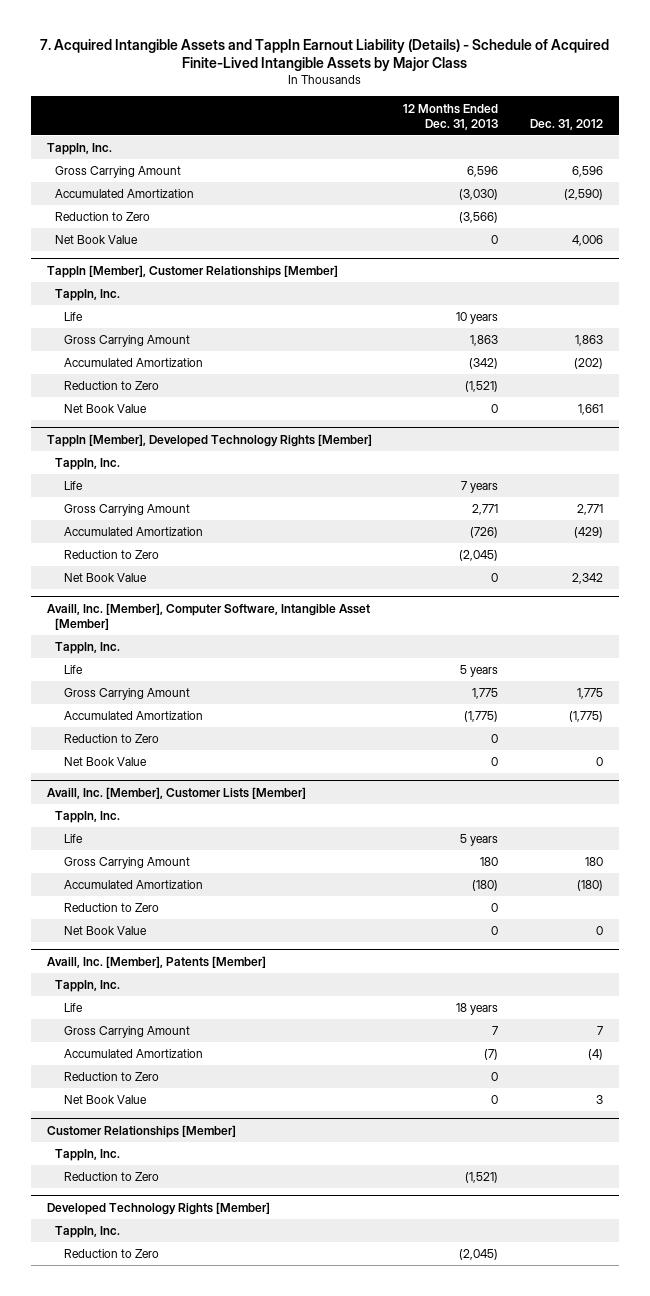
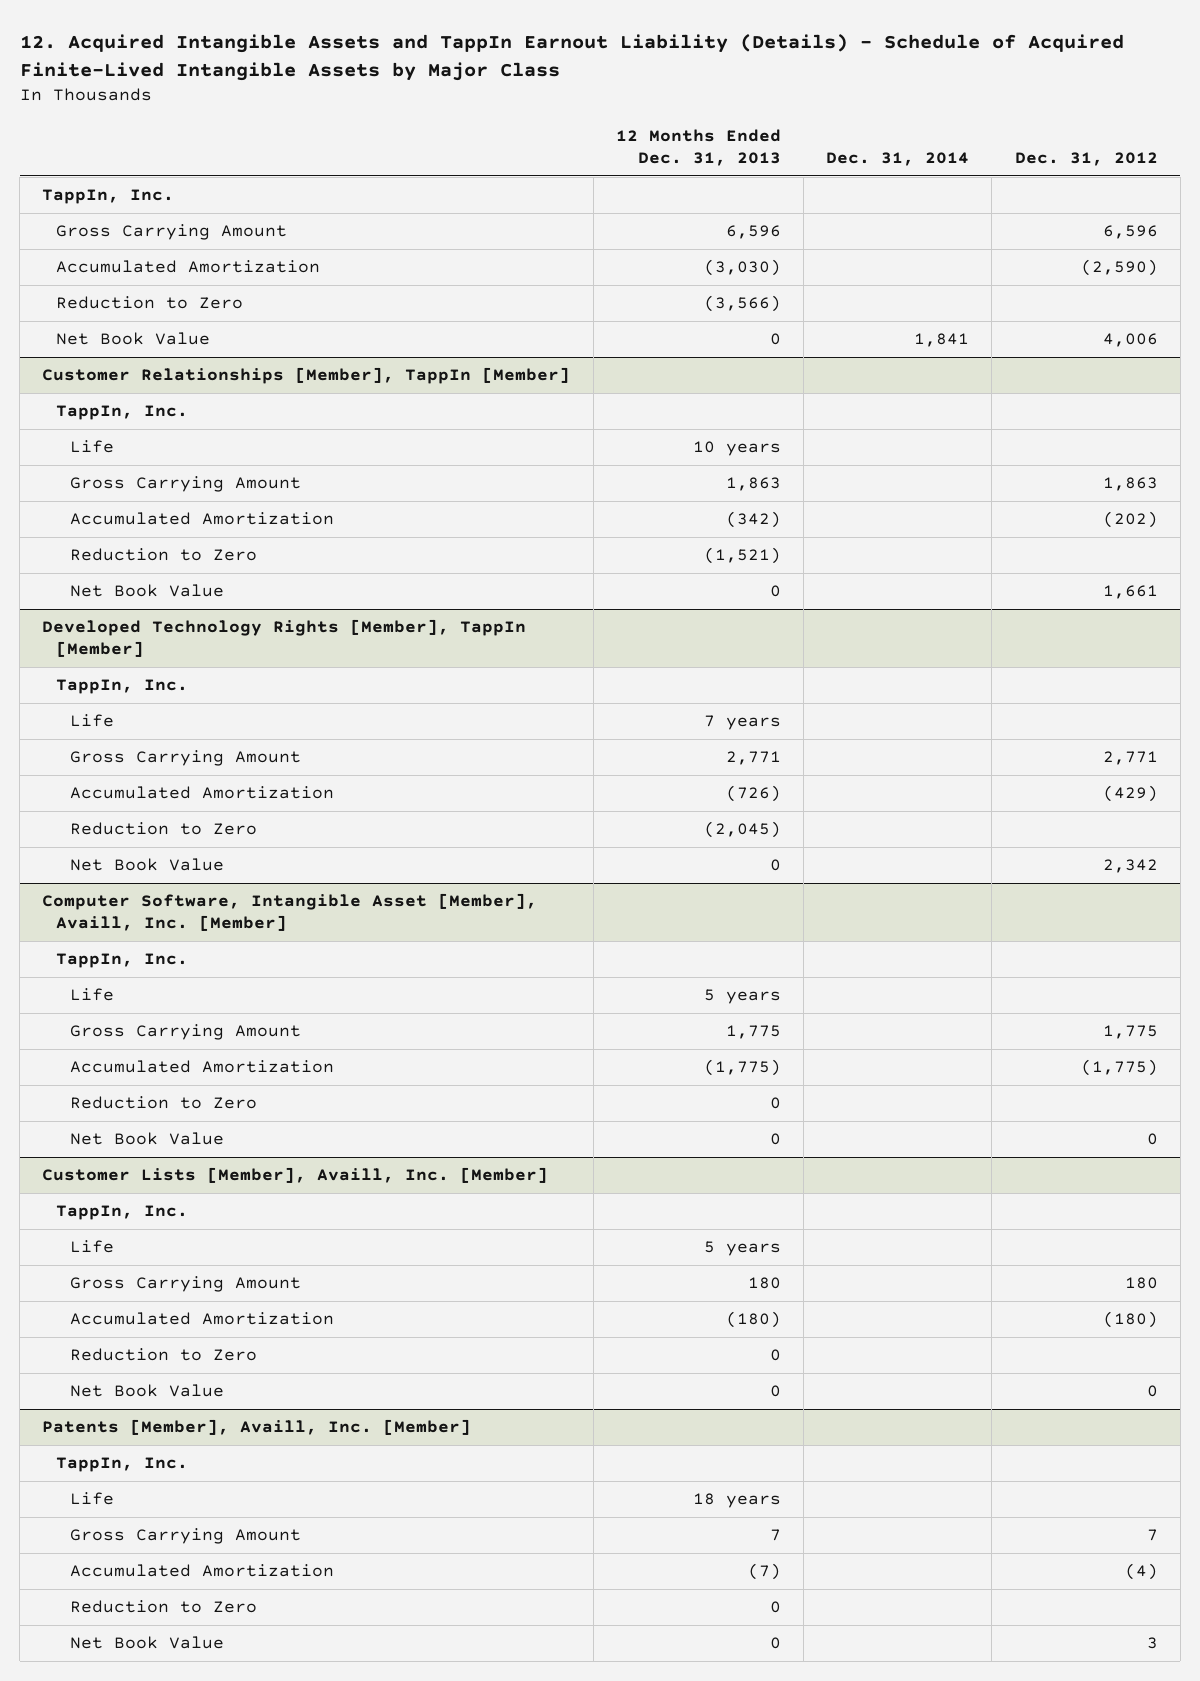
[39,38,609,72] 7. Acquired Intangible Assets and TappIn Earnout Liability (Details) - Schedule of Acquired Finite-Lived Intangible Assets by Major Class -> [19,33,1124,81] 12. Acquired Intangible Assets and TappIn Earnout Liability (Details) - Schedule of Acquired Finite-Lived Intangible Assets by Major Class
none -> [826,151,970,166] Dec. 31, 2014
[46,264,338,278] TappIn [Member], Customer Relationships [Member] -> [42,367,571,385] Customer Relationships [Member], TappIn [Member]
[46,433,372,447] TappIn [Member], Developed Technology Rights [Member] -> [42,619,527,658] Developed Technology Rights [Member], TappIn [Member]
[46,602,370,630] Availl, Inc. [Member], Computer Software, Intangible Asset [Member] -> [42,893,538,932] Computer Software, Intangible Asset [Member], Availl, Inc. [Member]
[46,786,306,799] Availl, Inc. [Member], Customer Lists [Member] -> [42,1167,549,1184] Customer Lists [Member], Availl, Inc. [Member]
[46,955,266,968] Availl, Inc. [Member], Patents [Member] -> [42,1419,472,1436] Patents [Member], Availl, Inc. [Member]
[46,1124,236,1138] Customer Relationships [Member] -> none
[55,1149,121,1162] TappIn, Inc. -> none
[63,1172,159,1182] Reduction to Zero -> none
[46,1201,270,1215] Developed Technology Rights [Member] -> none
[55,1226,121,1239] TappIn, Inc. -> none
[63,1249,159,1259] Reduction to Zero -> none

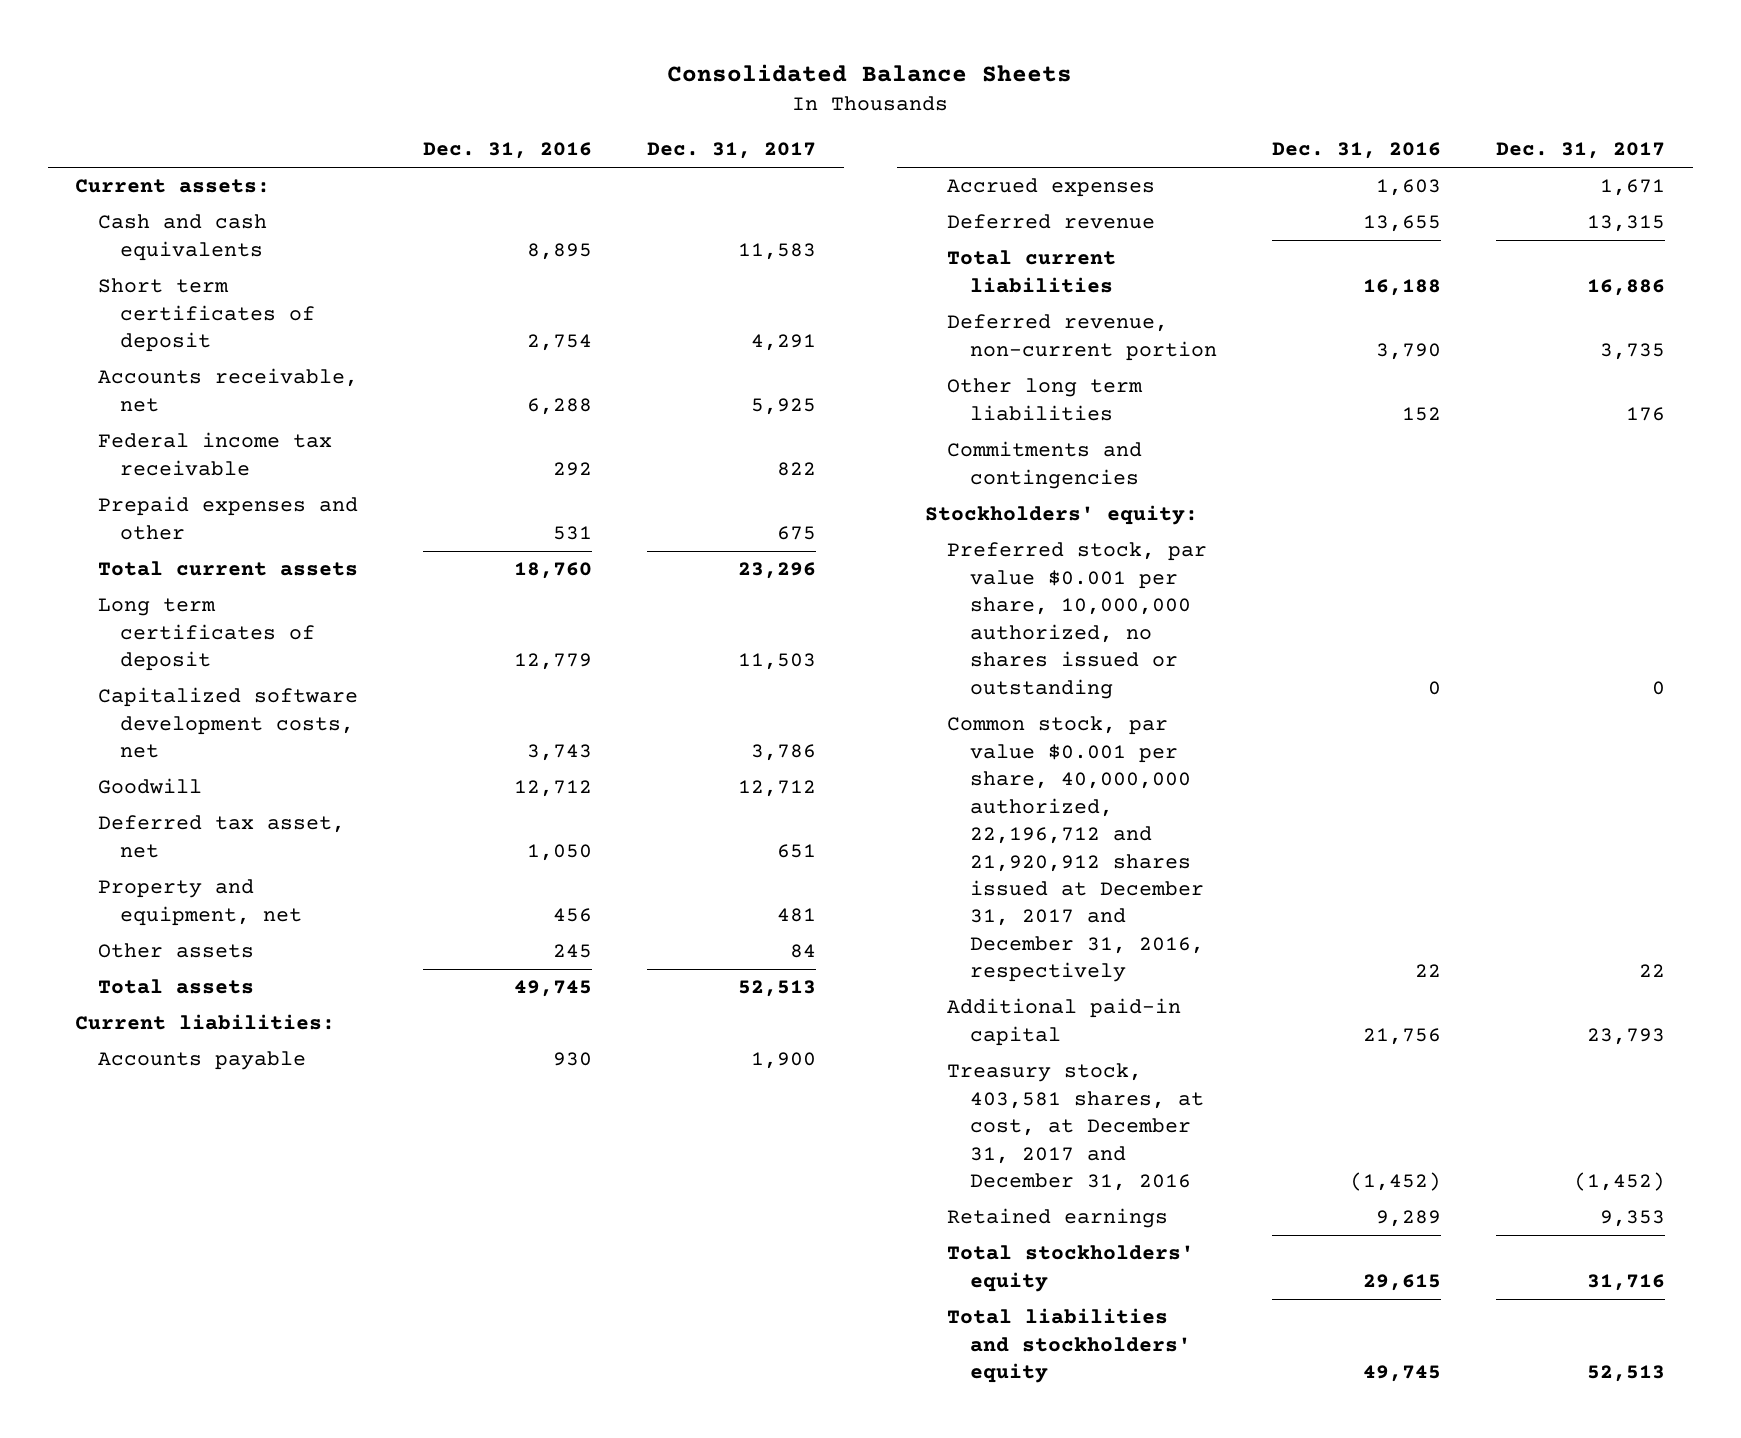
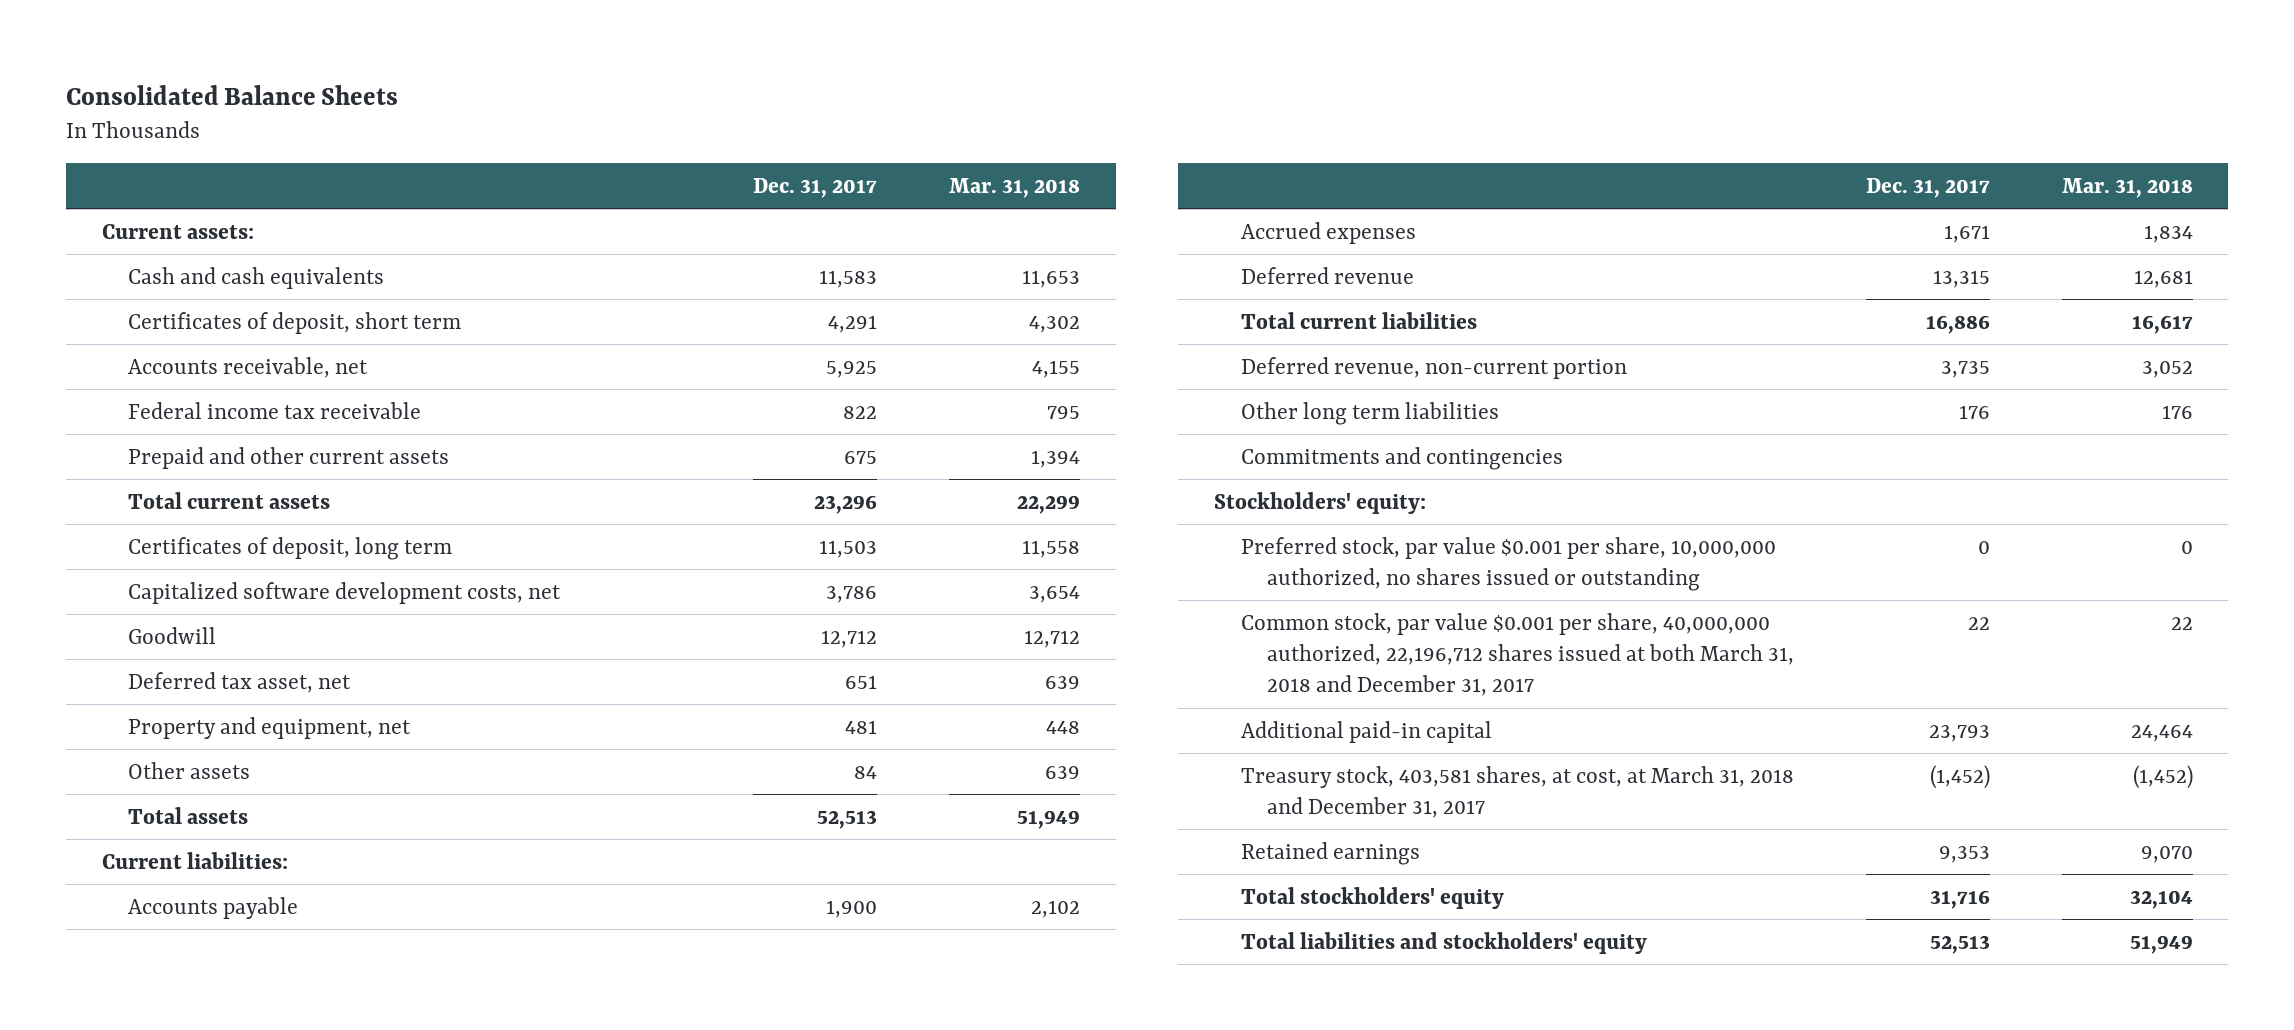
[422,142,592,160] Dec. 31, 2016 -> none
none -> [949,177,1081,198] Mar. 31, 2018
[97,278,316,353] Short term certificates of deposit -> [128,311,462,334] Certificates of deposit, short term
[97,496,358,540] Prepaid expenses and other -> [128,446,450,469] Prepaid and other current assets
[97,598,316,672] Long term certificates of deposit -> [128,536,453,560] Certificates of deposit, long term
[947,716,1204,983] Common stock, par value $0.001 per share, 40,000,000 authorized, 22,196,712 and 21,920,912 shares issued at December 31, 2017 and December 31, 2016, respectively -> [1240,612,1794,697] Common stock, par value $0.001 per share, 40,000,000 authorized, 22,196,712 shares issued at both March 31, 2018 and December 31, 2017
[947,1063,1204,1192] Treasury stock, 403,581 shares, at cost, at December 31, 2017 and December 31, 2016 -> [1240,765,1794,818] Treasury stock, 403,581 shares, at cost, at March 31, 2018 and December 31, 2017

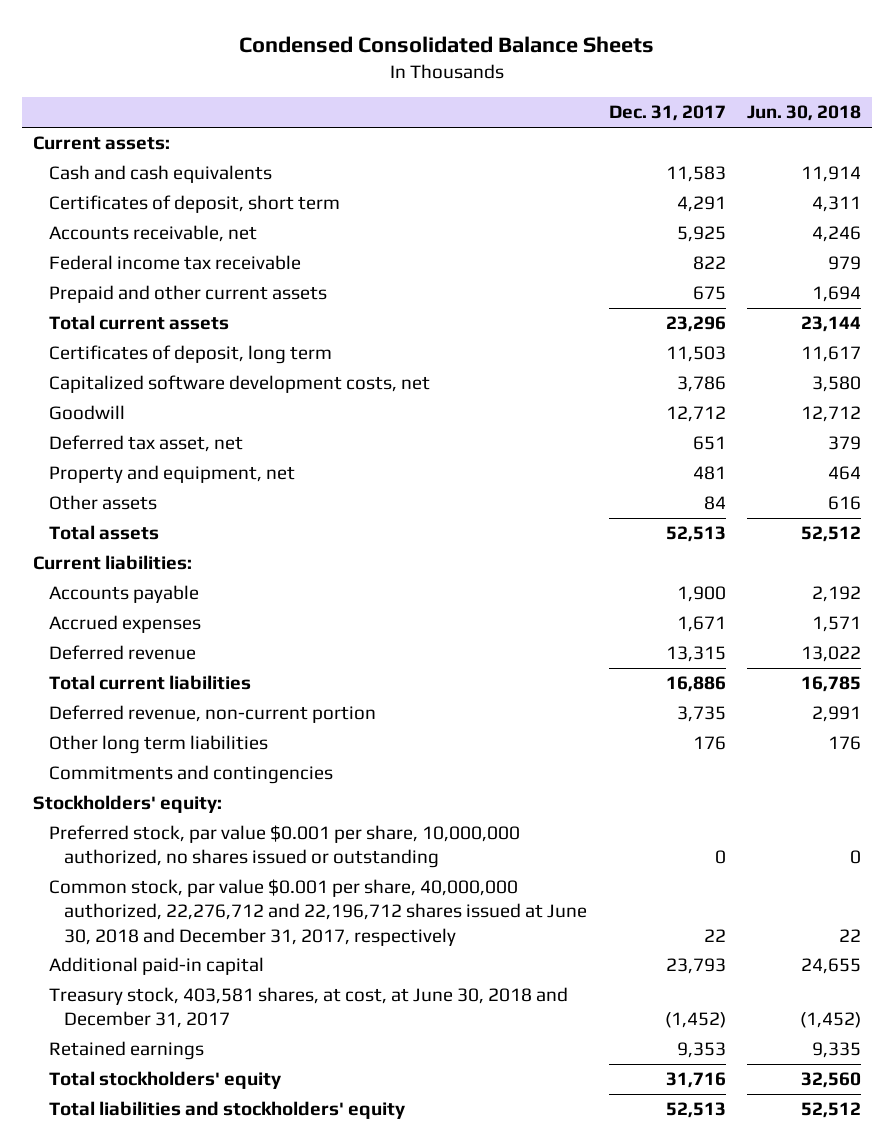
[65,84,398,105] Consolidated Balance Sheets -> [239,36,655,54] Condensed Consolidated Balance Sheets
[949,177,1081,198] Mar. 31, 2018 -> none
none -> [747,105,862,122] Jun. 30, 2018
[1240,612,1794,697] Common stock, par value $0.001 per share, 40,000,000 authorized, 22,196,712 shares issued at both March 31, 2018 and December 31, 2017 -> [48,879,587,946] Common stock, par value $0.001 per share, 40,000,000 authorized, 22,276,712 and 22,196,712 shares issued at June 30, 2018 and December 31, 2017, respectively
[1240,765,1794,818] Treasury stock, 403,581 shares, at cost, at March 31, 2018 and December 31, 2017 -> [48,987,568,1029] Treasury stock, 403,581 shares, at cost, at June 30, 2018 and December 31, 2017

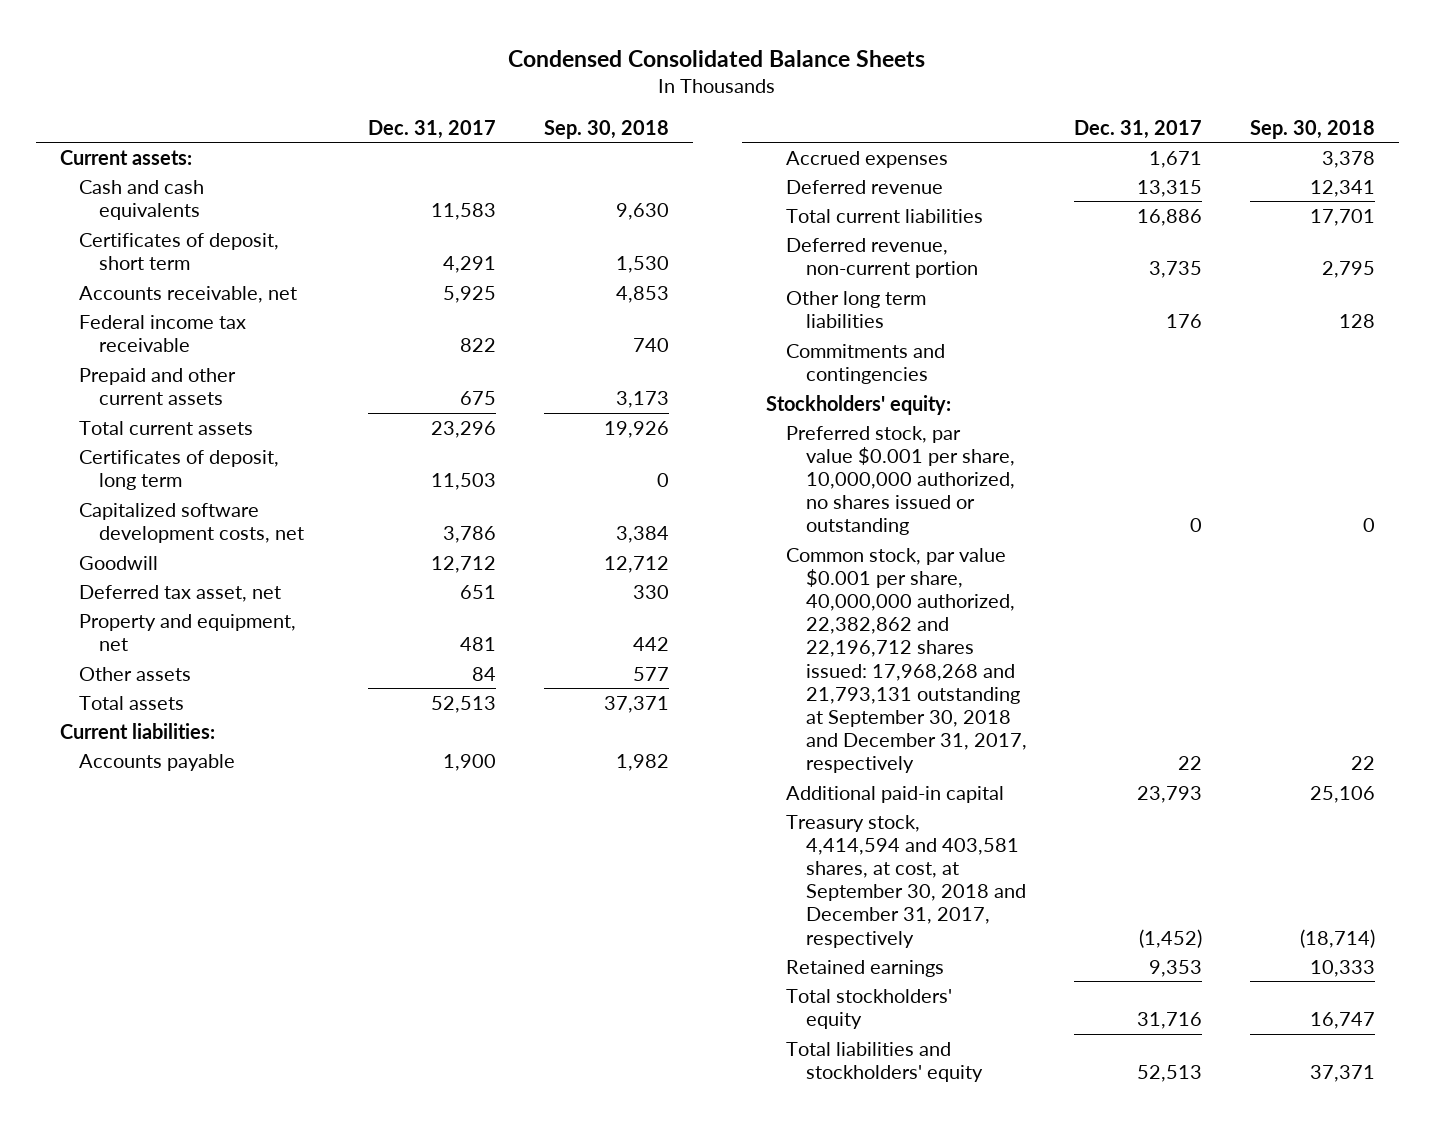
[747,105,862,122] Jun. 30, 2018 -> none
none -> [543,119,669,139] Sep. 30, 2018
[48,879,587,946] Common stock, par value $0.001 per share, 40,000,000 authorized, 22,276,712 and 22,196,712 shares issued at June 30, 2018 and December 31, 2017, respectively -> [785,547,1027,774] Common stock, par value $0.001 per share, 40,000,000 authorized, 22,382,862 and 22,196,712 shares issued: 17,968,268 and 21,793,131 outstanding at September 30, 2018 and December 31, 2017, respectively
[48,987,568,1029] Treasury stock, 403,581 shares, at cost, at June 30, 2018 and December 31, 2017 -> [785,814,1026,948] Treasury stock, 4,414,594 and 403,581 shares, at cost, at September 30, 2018 and December 31, 2017, respectively

